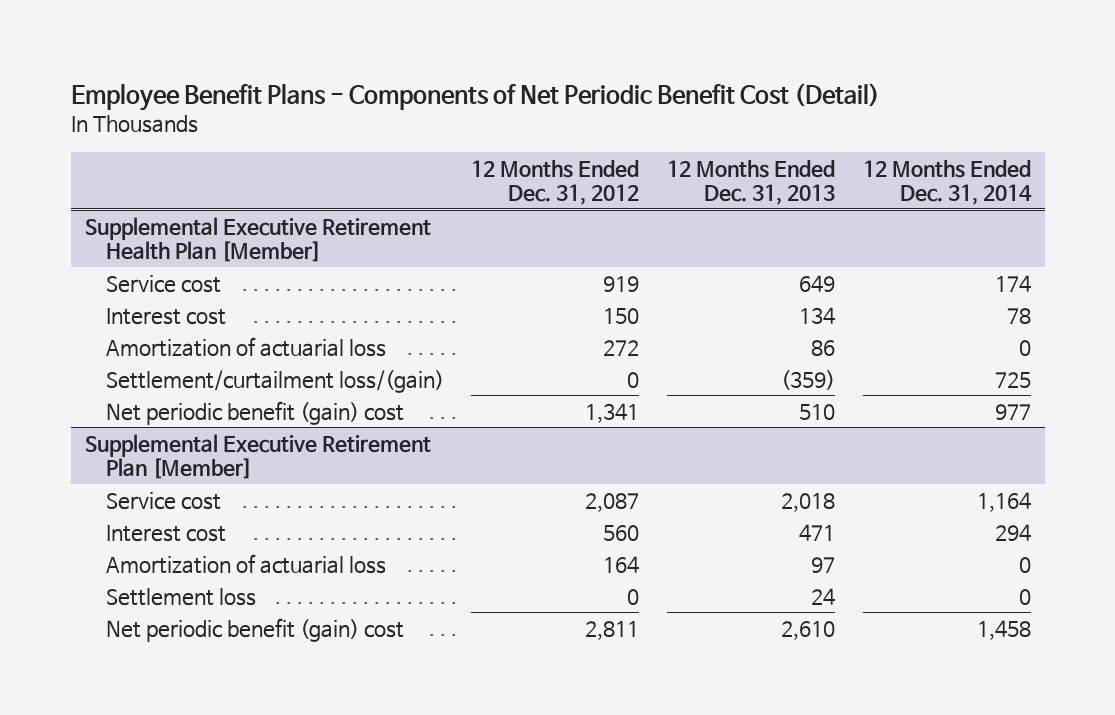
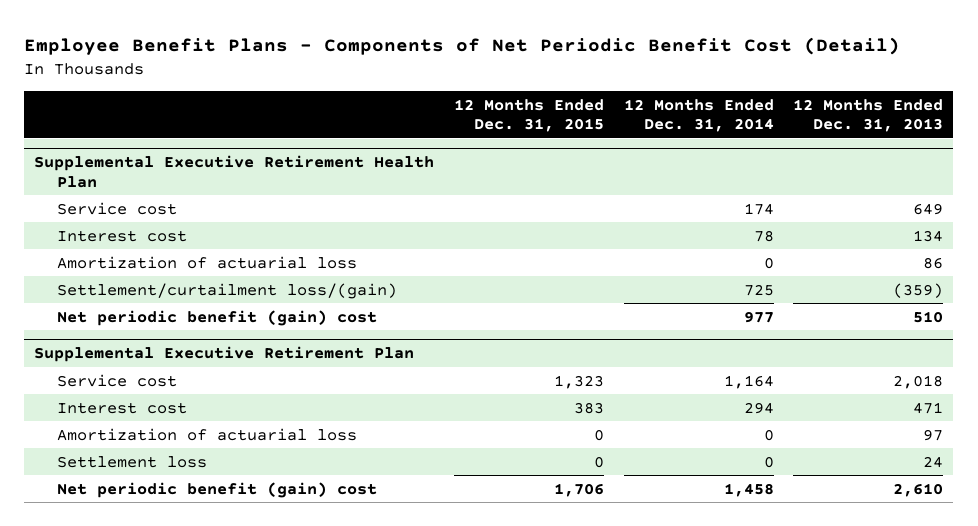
[471,159,640,205] 12 Months Ended Dec. 31, 2012 -> none
none -> [453,98,604,133] 12 Months Ended Dec. 31, 2015
[84,216,431,263] Supplemental Executive Retirement Health Plan [Member] -> [34,155,435,188] Supplemental Executive Retirement Health Plan
[84,433,431,480] Supplemental Executive Retirement Plan [Member] -> [34,346,415,363] Supplemental Executive Retirement Plan

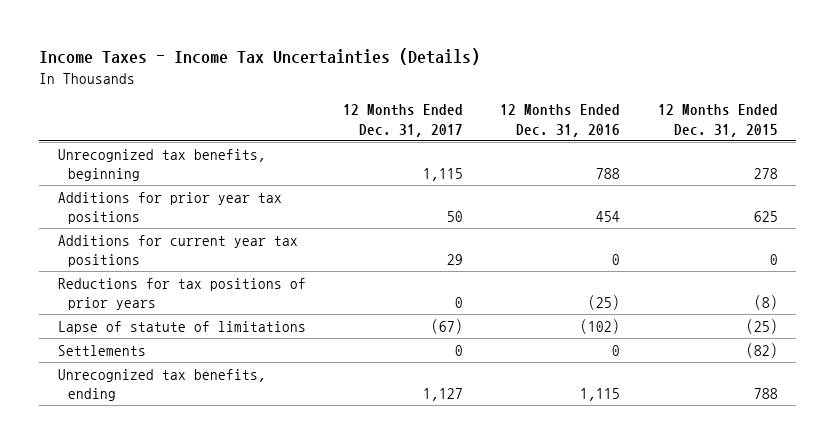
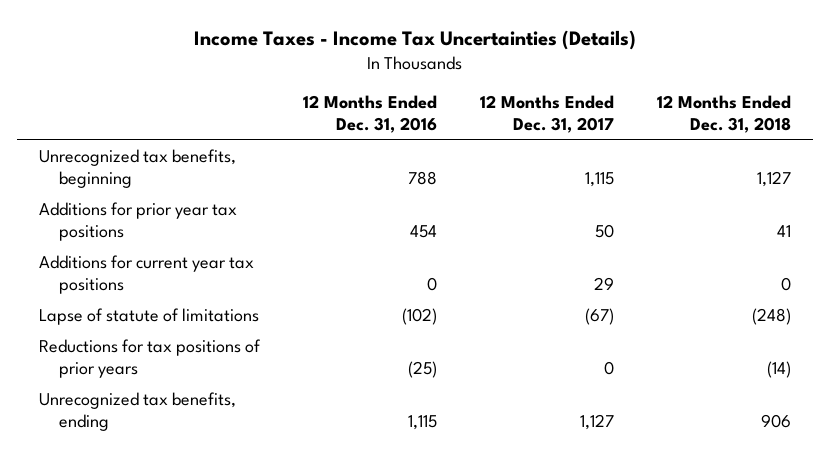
[657,104,778,137] 12 Months Ended Dec. 31, 2015 -> none
none -> [657,95,792,134] 12 Months Ended Dec. 31, 2018
[57,344,146,356] Settlements -> none
[57,277,306,311] Reductions for tax positions of prior years -> [38,339,261,379] Reductions for tax positions of prior years

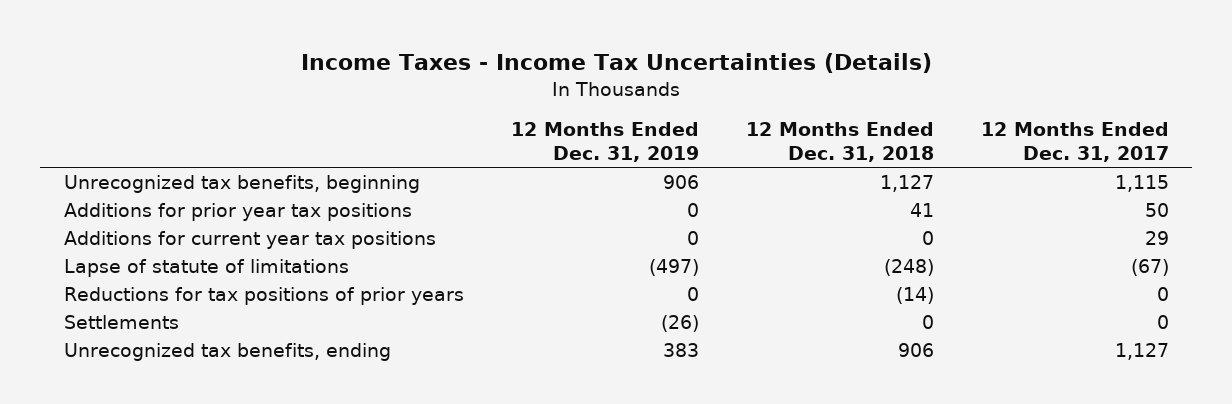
[302,95,437,134] 12 Months Ended Dec. 31, 2016 -> none
none -> [510,122,699,162] 12 Months Ended Dec. 31, 2019
none -> [63,315,179,330] Settlements

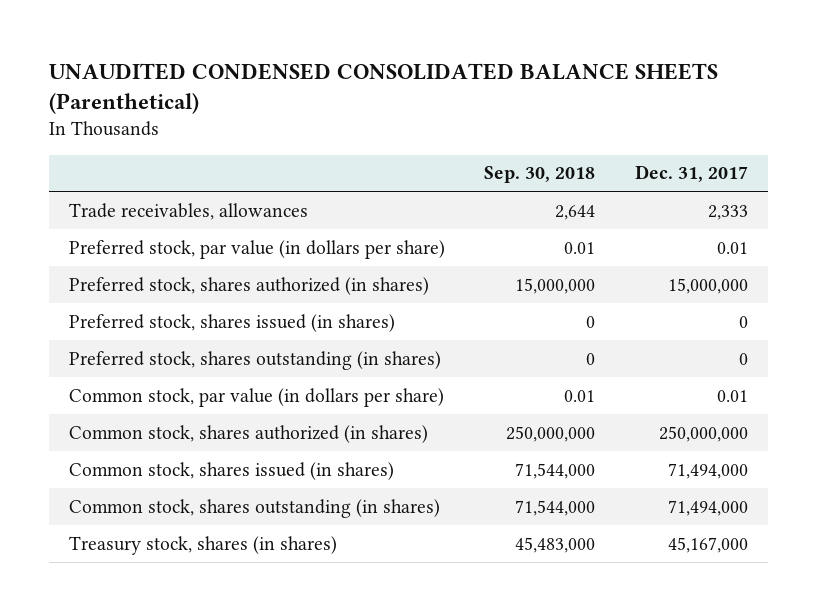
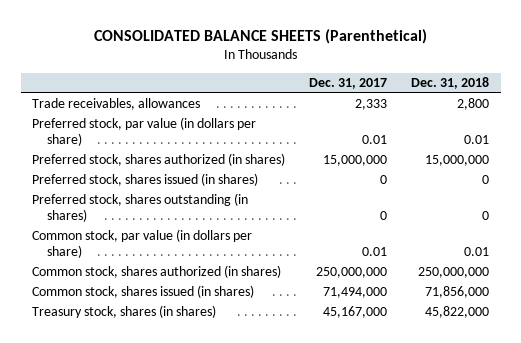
[48,62,718,114] UNAUDITED CONDENSED CONSOLIDATED BALANCE SHEETS (Parenthetical) -> [93,29,427,45] CONSOLIDATED BALANCE SHEETS (Parenthetical)
[484,166,596,184] Sep. 30, 2018 -> none
none -> [410,76,489,89] Dec. 31, 2018
[68,498,440,518] Common stock, shares outstanding (in shares) -> none

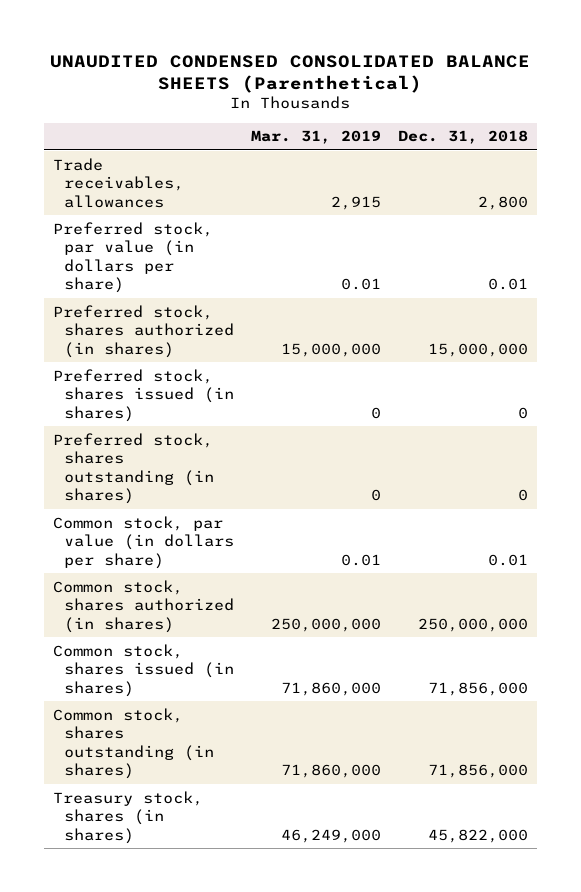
[93,29,427,45] CONSOLIDATED BALANCE SHEETS (Parenthetical) -> [50,54,531,93] UNAUDITED CONDENSED CONSOLIDATED BALANCE SHEETS (Parenthetical)
[309,77,388,89] Dec. 31, 2017 -> none
none -> [250,130,381,145] Mar. 31, 2019
none -> [52,707,214,780] Common stock, shares outstanding (in shares)

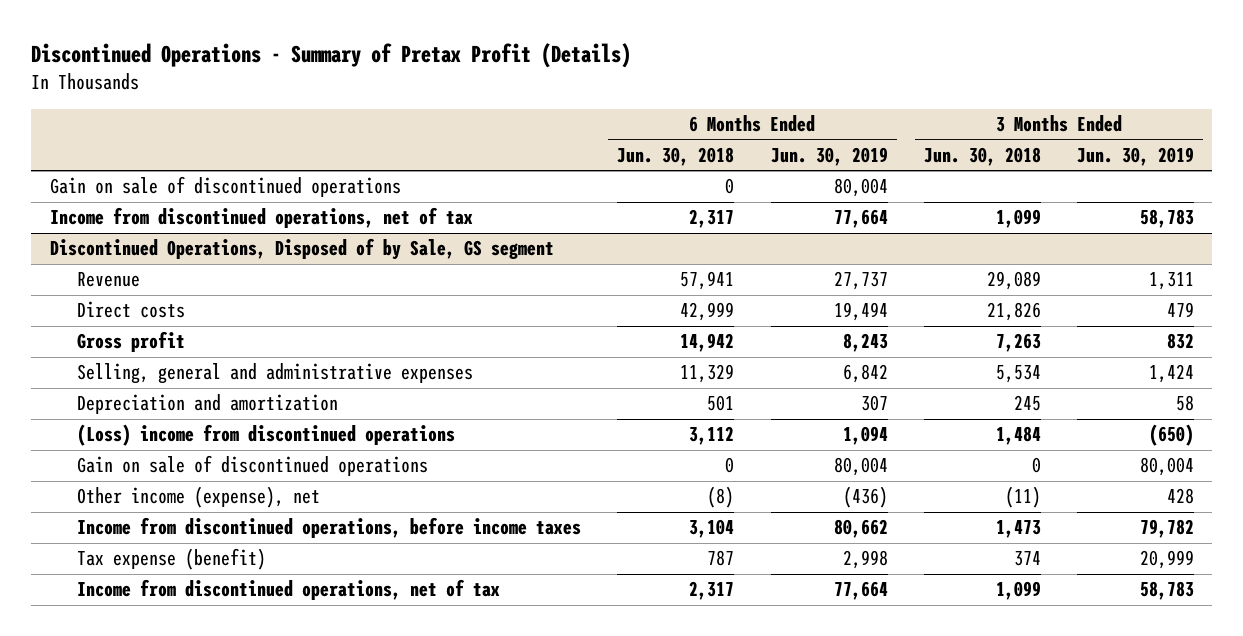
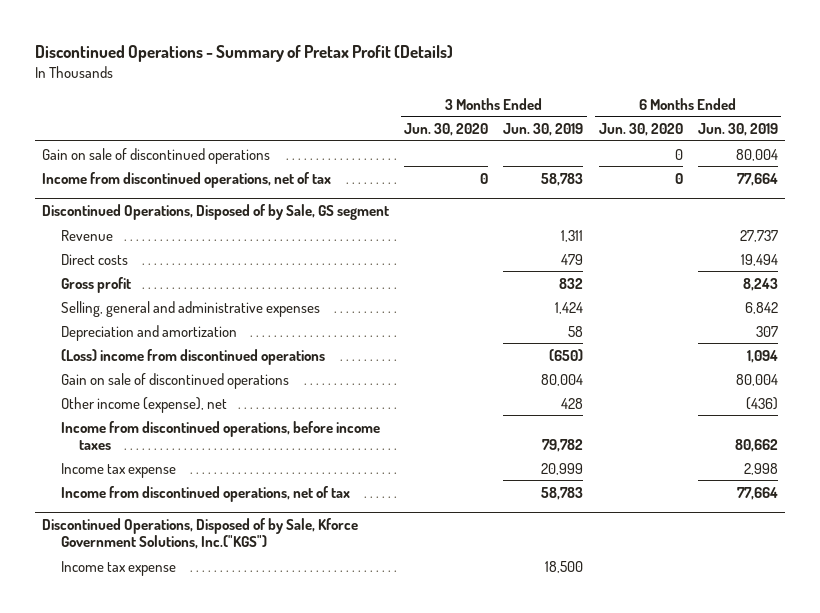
[617,146,735,166] Jun. 30, 2018 -> none
[923,146,1041,166] Jun. 30, 2018 -> none
none -> [404,123,489,137] Jun. 30, 2020
none -> [598,123,683,137] Jun. 30, 2020
[77,548,267,571] Tax expense (benefit) -> [60,462,176,478] Income tax expense
none -> [42,518,359,550] Discontinued Operations, Disposed of by Sale, Kforce Government Solutions, Inc.("KGS")
none -> [60,560,176,576] Income tax expense

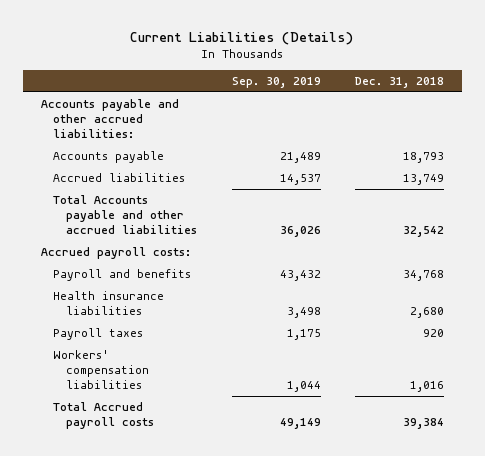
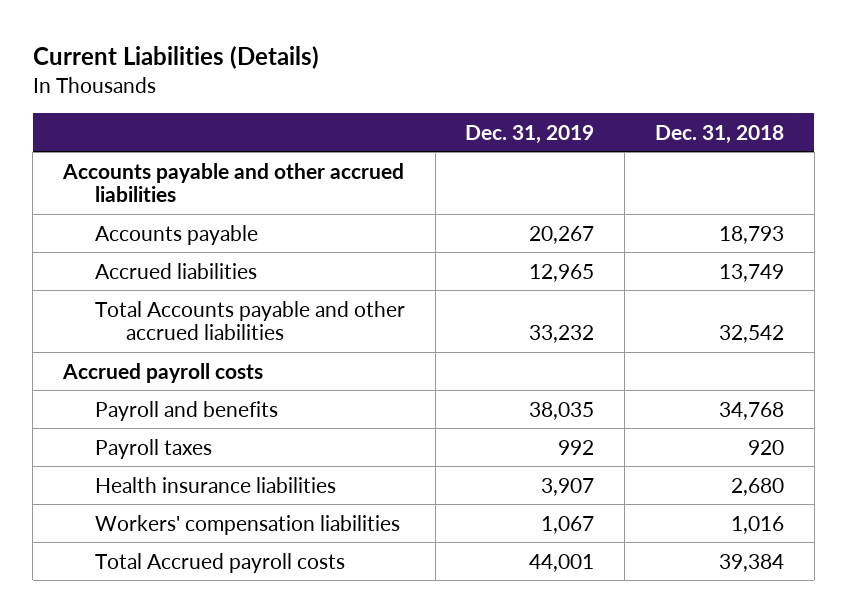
[231,77,321,89] Sep. 30, 2019 -> none
none -> [465,124,595,144] Dec. 31, 2019
[40,99,179,139] Accounts payable and other accrued liabilities: -> [62,162,405,203] Accounts payable and other accrued liabilities
[40,247,191,260] Accrued payroll costs: -> [62,362,264,383] Accrued payroll costs
[53,291,165,316] Health insurance liabilities -> [94,476,336,493] Health insurance liabilities

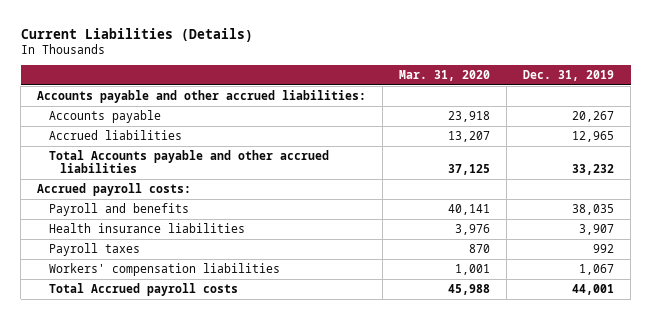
[654,124,784,144] Dec. 31, 2018 -> none
none -> [399,70,491,82] Mar. 31, 2020
[62,162,405,203] Accounts payable and other accrued liabilities -> [37,89,367,103] Accounts payable and other accrued liabilities:
[62,362,264,383] Accrued payroll costs -> [37,182,192,196] Accrued payroll costs:
[94,438,212,459] Payroll taxes -> [48,242,140,256] Payroll taxes

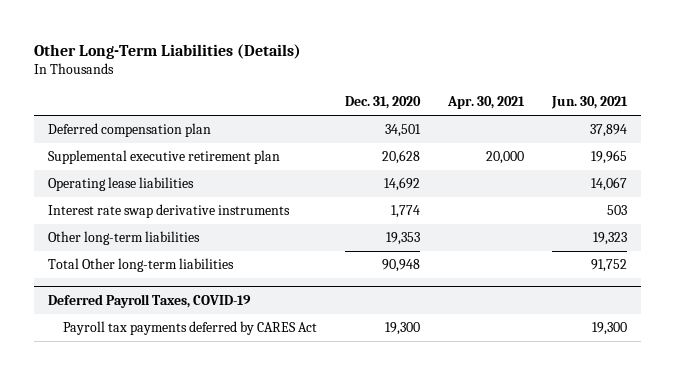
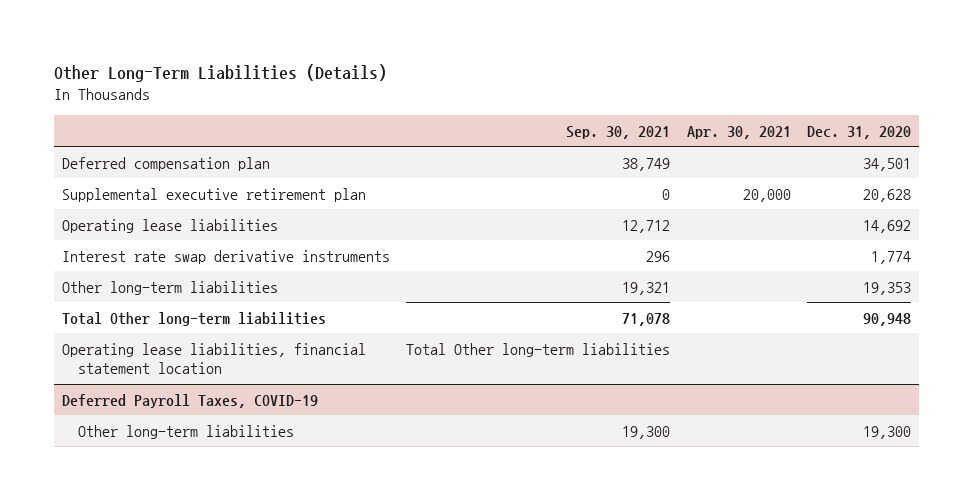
[550,96,628,110] Jun. 30, 2021 -> none
none -> [566,125,671,139] Sep. 30, 2021
none -> [61,342,366,375] Operating lease liabilities, financial statement location
[62,321,317,336] Payroll tax payments deferred by CARES Act -> [77,424,294,439] Other long-term liabilities

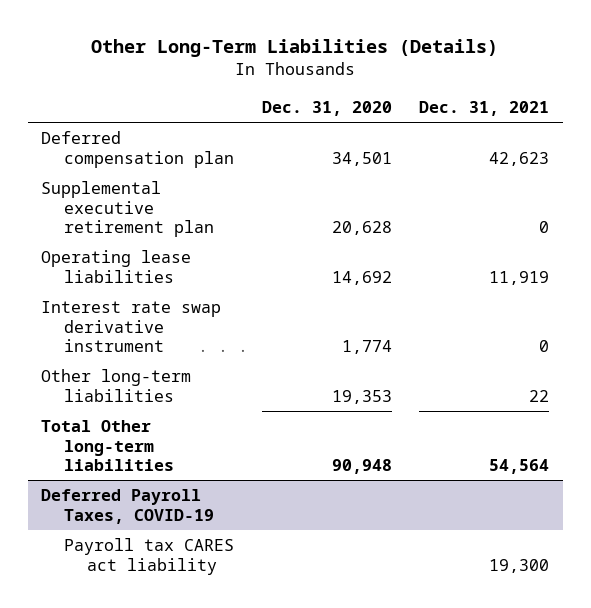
[566,125,671,139] Sep. 30, 2021 -> none
[686,125,791,139] Apr. 30, 2021 -> none
none -> [419,100,550,116] Dec. 31, 2021
[61,249,390,264] Interest rate swap derivative instruments -> [41,301,222,352] Interest rate swap derivative instrument
[61,342,366,375] Operating lease liabilities, financial statement location -> none
[77,424,294,439] Other long-term liabilities -> none
none -> [64,538,235,575] Payroll tax CARES act liability

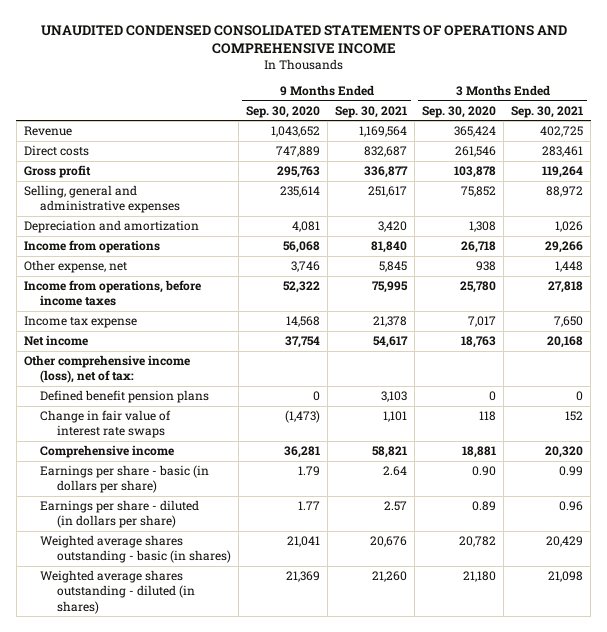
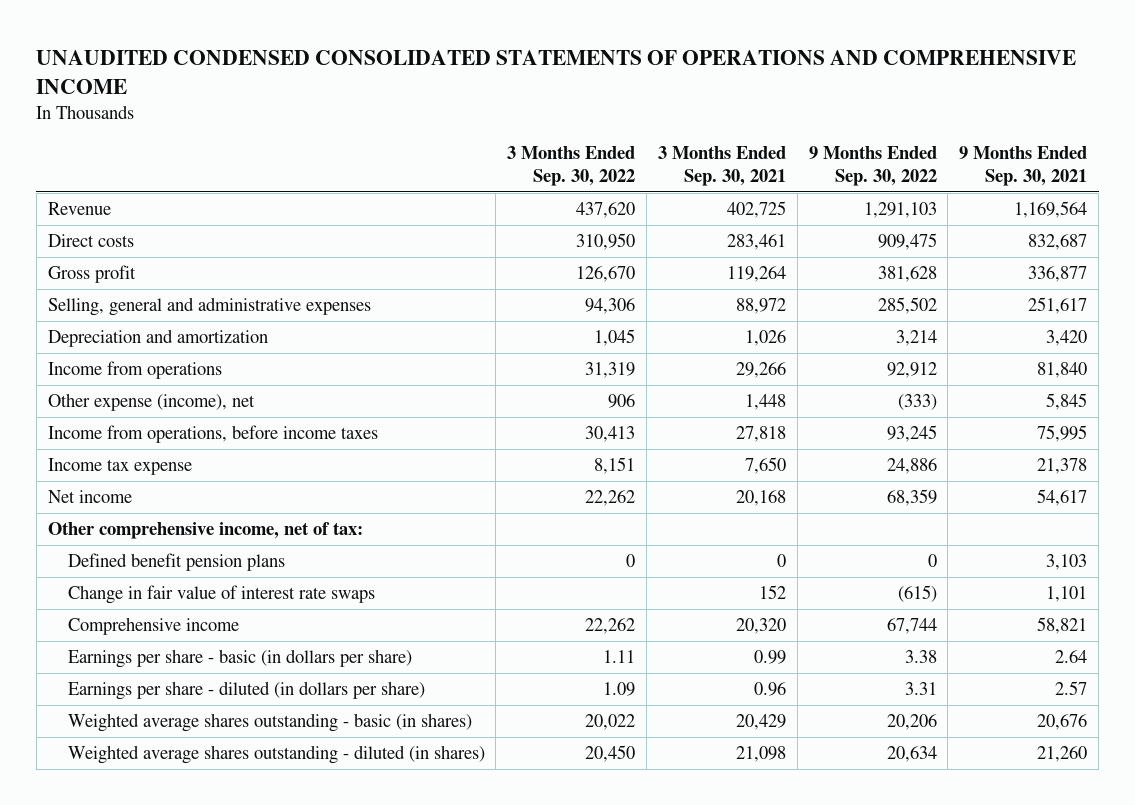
[246,105,321,118] Sep. 30, 2020 -> none
[422,105,497,118] Sep. 30, 2020 -> none
none -> [507,146,636,186] 3 Months Ended Sep. 30, 2022
none -> [808,146,937,186] 9 Months Ended Sep. 30, 2022
[23,260,127,274] Other expense, net -> [47,393,255,412] Other expense (income), net
[23,355,190,384] Other comprehensive income (loss), net of tax: -> [47,522,363,540] Other comprehensive income, net of tax:

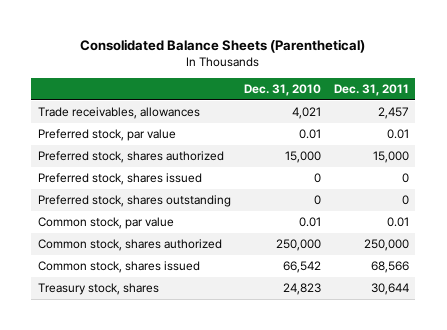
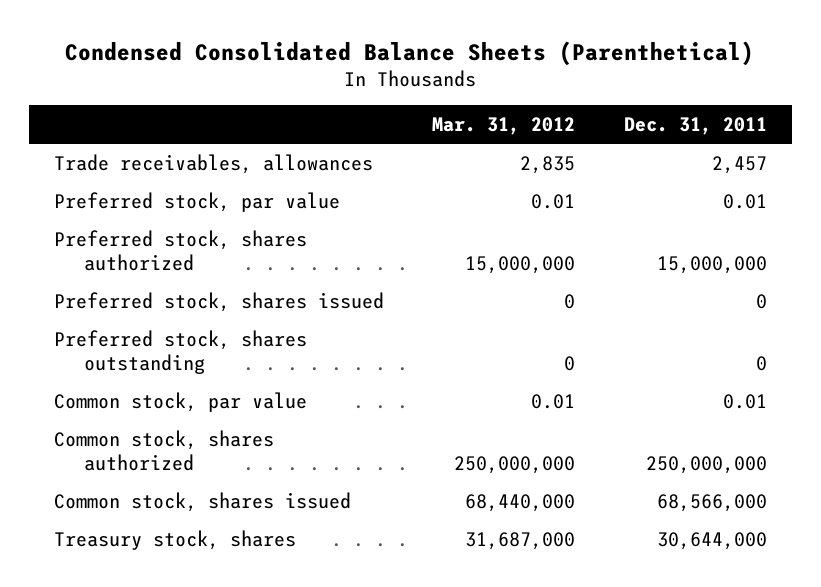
[80,38,366,53] Consolidated Balance Sheets (Parenthetical) -> [65,40,755,66] Condensed Consolidated Balance Sheets (Parenthetical)
[243,84,321,97] Dec. 31, 2010 -> none
none -> [432,117,576,136] Mar. 31, 2012
[372,151,409,164] 15,000 -> [657,256,768,275] 15,000,000
[363,239,409,252] 250,000 -> [646,456,768,475] 250,000,000
[370,261,409,274] 68,566 -> [657,493,768,512] 68,566,000
[370,283,409,296] 30,644 -> [657,531,768,550] 30,644,000

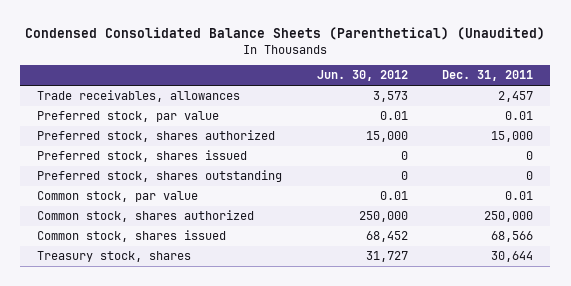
[65,40,755,66] Condensed Consolidated Balance Sheets (Parenthetical) -> [25,27,546,41] Condensed Consolidated Balance Sheets (Parenthetical) (Unaudited)
[432,117,576,136] Mar. 31, 2012 -> none
none -> [316,70,408,82] Jun. 30, 2012
[657,256,768,275] 15,000,000 -> [491,131,534,143] 15,000
[646,456,768,475] 250,000,000 -> [484,211,534,223] 250,000
[657,493,768,512] 68,566,000 -> [491,231,534,243] 68,566
[657,531,768,550] 30,644,000 -> [491,251,534,263] 30,644

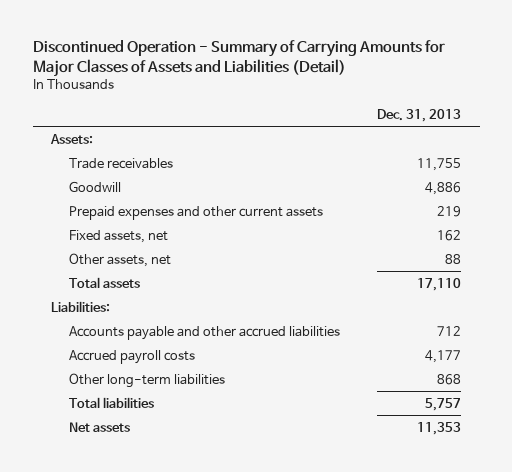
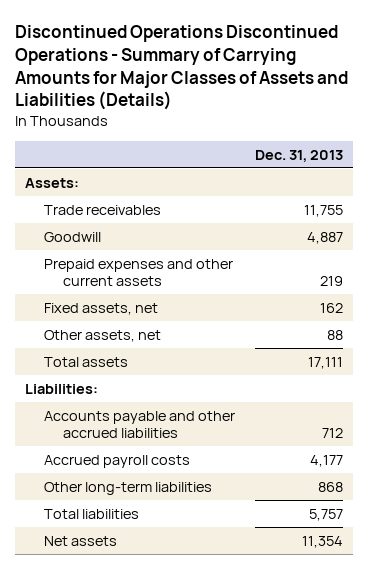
[32,40,445,78] Discontinued Operation - Summary of Carrying Amounts for Major Classes of Assets and Liabilities (Detail) -> [15,24,349,111] Discontinued Operations Discontinued Operations - Summary of Carrying Amounts for Major Classes of Assets and Liabilities (Details)
[424,181,461,195] 4,886 -> [306,231,343,244] 4,887
[416,277,461,291] 17,110 -> [307,356,343,369] 17,111
[416,421,461,435] 11,353 -> [301,535,343,548] 11,354

